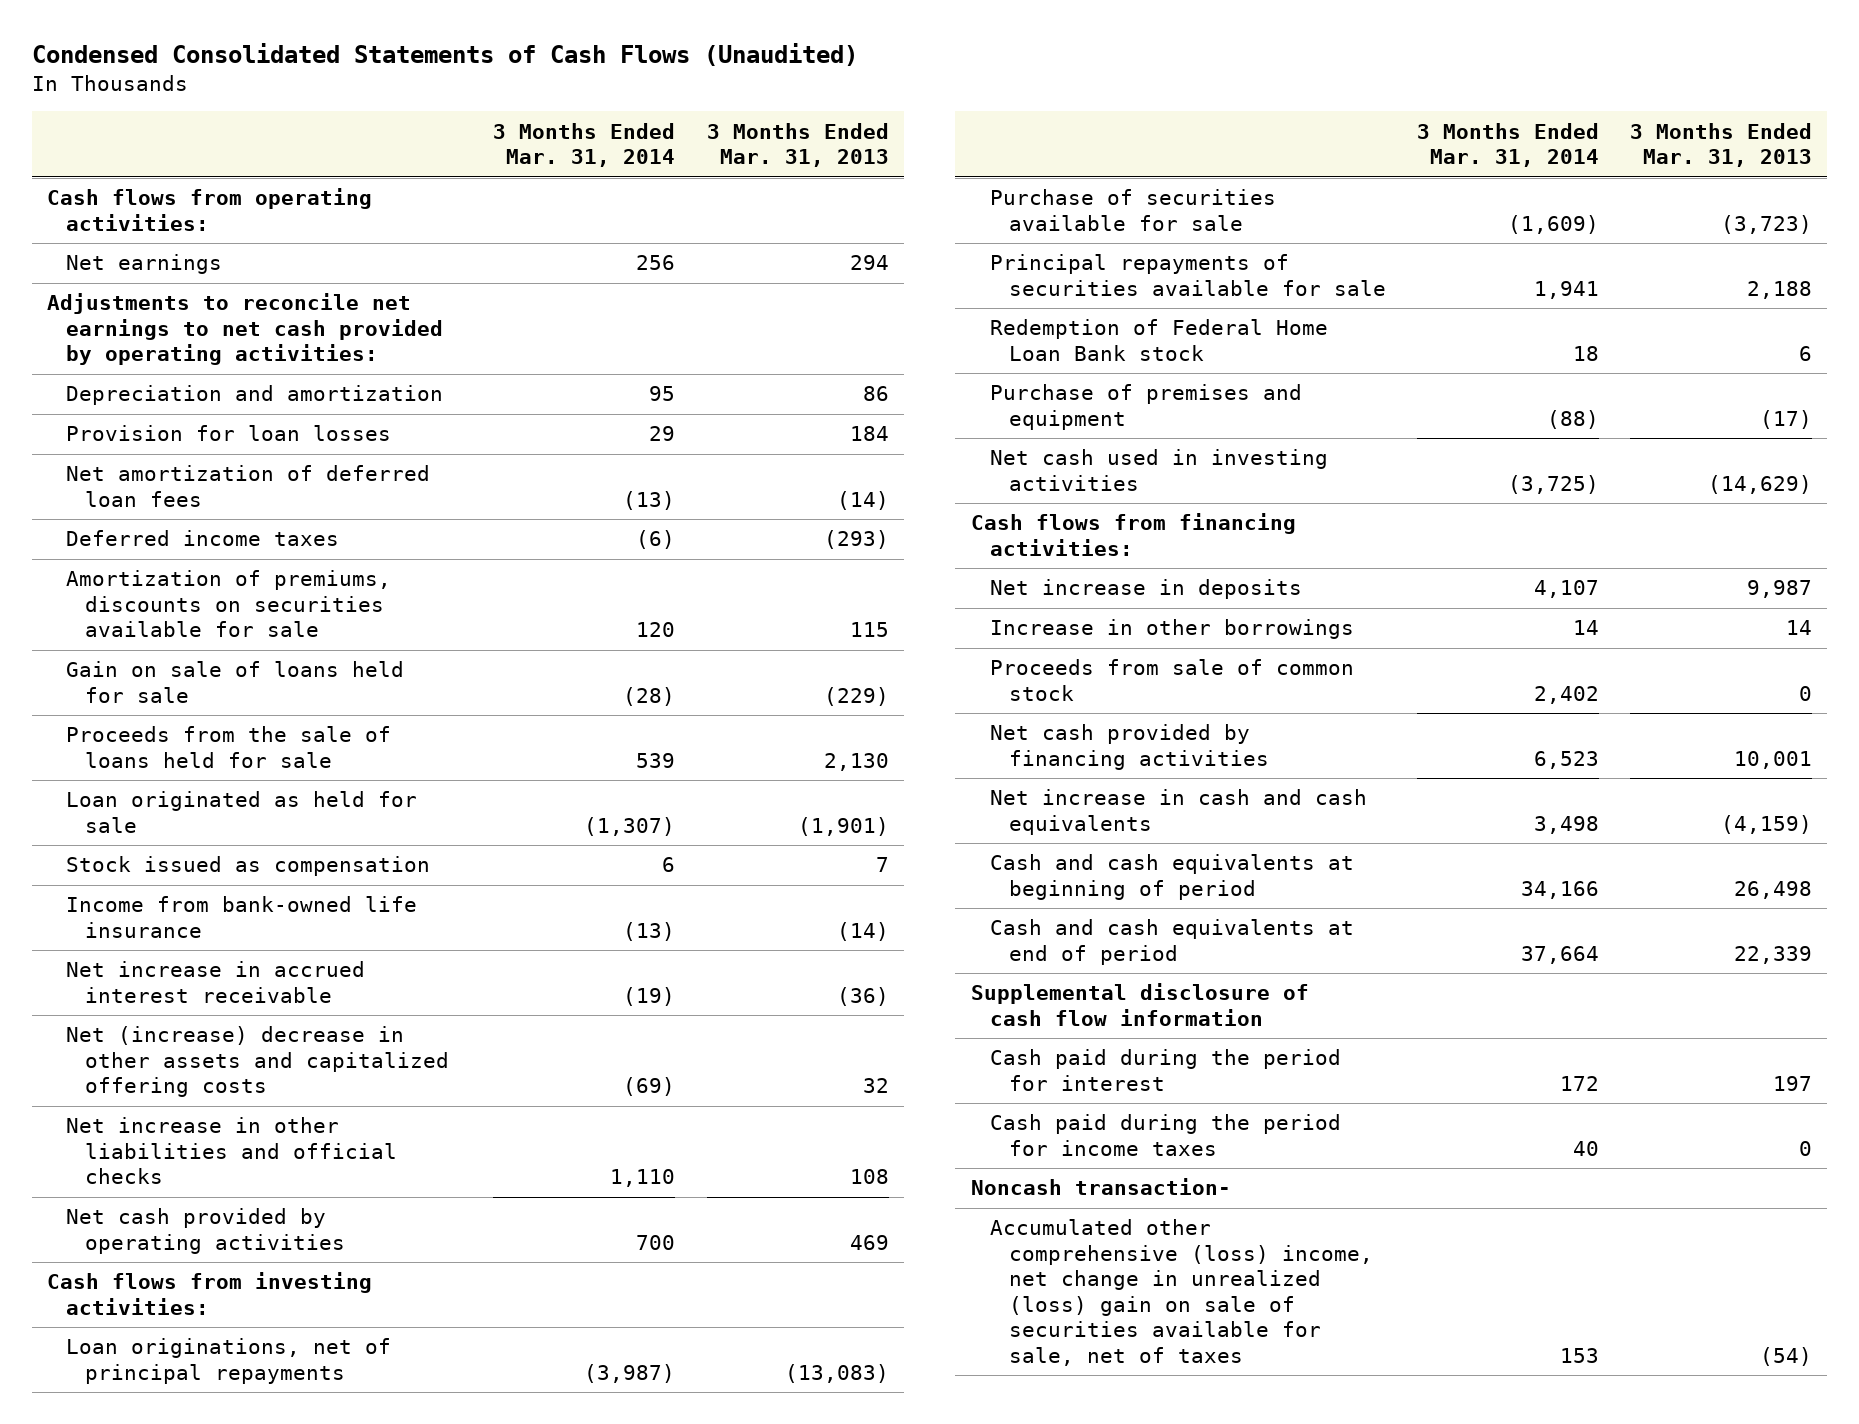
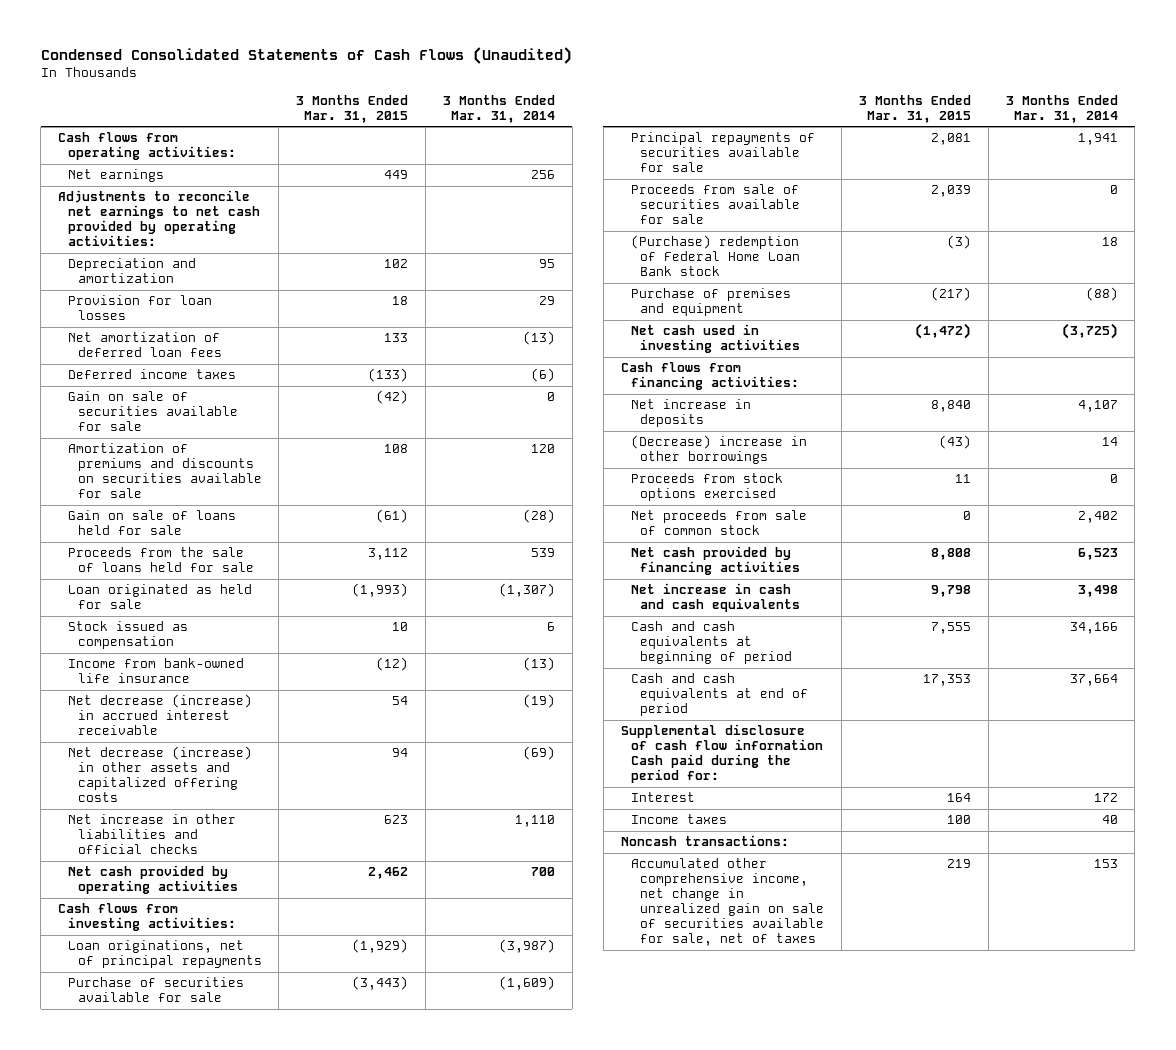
[706,122,889,168] 3 Months Ended Mar. 31, 2013 -> none
none -> [296,94,409,123] 3 Months Ended Mar. 31, 2015
none -> [67,391,238,432] Gain on sale of securities available for sale
[66,570,392,638] Amortization of premiums, discounts on securities available for sale -> [67,443,262,499] Amortization of premiums and discounts on securities available for sale
[66,961,366,1003] Net increase in accrued interest receivable -> [67,694,252,736] Net decrease (increase) in accrued interest receivable
[66,1026,450,1098] Net (increase) decrease in other assets and capitalized offering costs -> [67,746,252,803] Net decrease (increase) in other assets and capitalized offering costs
none -> [630,184,801,225] Proceeds from sale of securities available for sale
[989,319,1328,361] Redemption of Federal Home Loan Bank stock -> [630,235,801,277] (Purchase) redemption of Federal Home Loan Bank stock
[989,619,1354,640] Increase in other borrowings -> [630,435,807,465] (Decrease) increase in other borrowings
none -> [630,473,783,502] Proceeds from stock options exercised
[989,659,1354,701] Proceeds from sale of common stock -> [630,510,807,536] Net proceeds from sale of common stock
[970,983,1309,1026] Supplemental disclosure of cash flow information -> [620,724,823,784] Supplemental disclosure of cash flow information Cash paid during the period for:
[989,1049,1341,1091] Cash paid during the period for interest -> [630,792,695,803] Interest
[989,1114,1341,1156] Cash paid during the period for income taxes -> [630,814,727,825] Income taxes
[970,1178,1231,1196] Noncash transaction- -> [620,835,789,847] Noncash transactions:
[989,1219,1373,1366] Accumulated other comprehensive (loss) income, net change in unrealized (loss) gain on sale of securities available for sale, net of taxes -> [630,858,825,947] Accumulated other comprehensive income, net change in unrealized gain on sale of securities available for sale, net of taxes

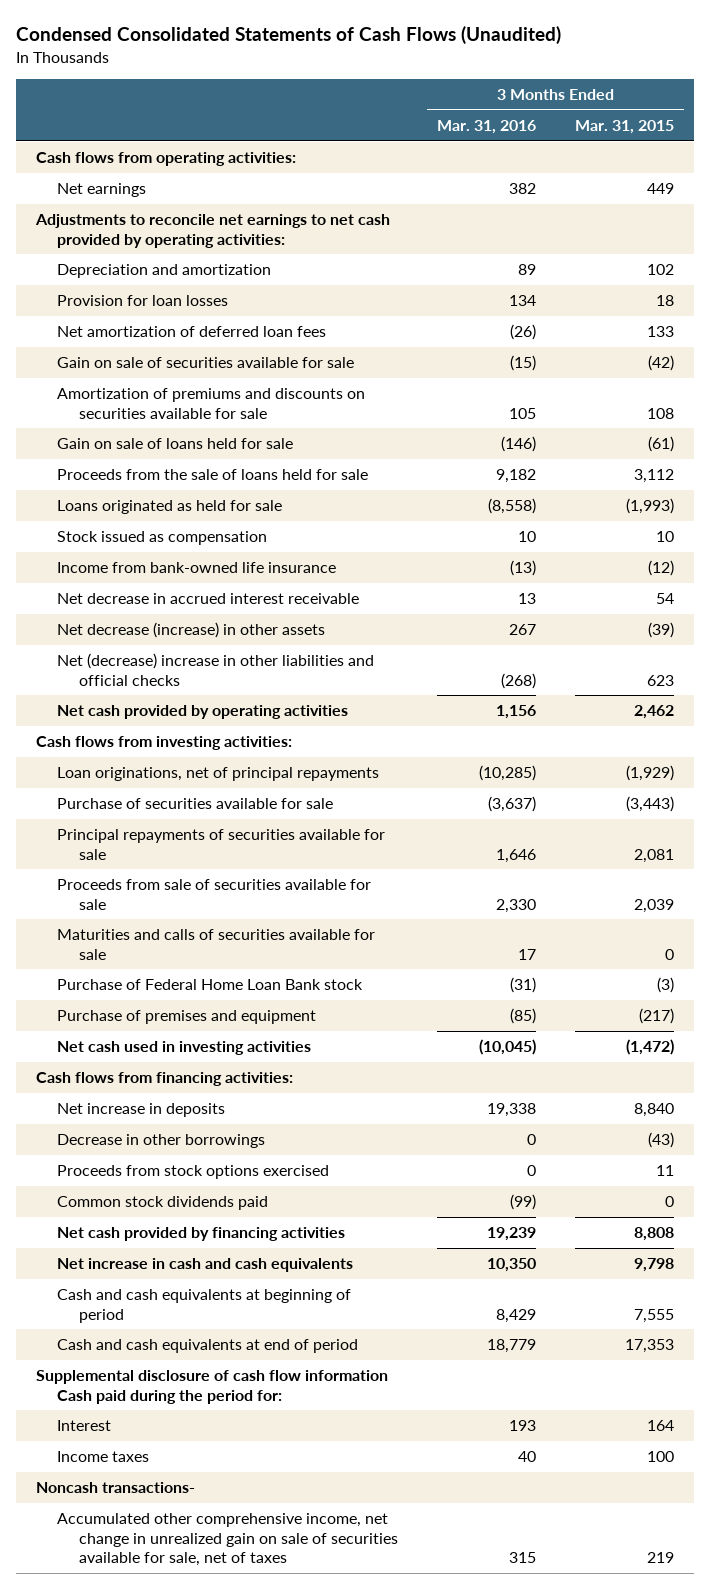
[442,94,555,123] 3 Months Ended Mar. 31, 2014 -> none
none -> [437,120,537,135] Mar. 31, 2016
[67,369,236,380] Deferred income taxes -> none
[67,584,252,610] Loan originated as held for sale -> [57,500,283,515] Loans originated as held for sale
[67,694,252,736] Net decrease (increase) in accrued interest receivable -> [57,593,360,605] Net decrease in accrued interest receivable
[67,746,252,803] Net decrease (increase) in other assets and capitalized offering costs -> [57,622,326,639] Net decrease (increase) in other assets
[392,748,409,758] 94 -> [648,622,675,639] (39)
[67,814,236,855] Net increase in other liabilities and official checks -> [57,653,375,686] Net (decrease) increase in other liabilities and official checks
none -> [57,929,376,960] Maturities and calls of securities available for sale
[630,235,801,277] (Purchase) redemption of Federal Home Loan Bank stock -> [57,979,364,991] Purchase of Federal Home Loan Bank stock
[630,435,807,465] (Decrease) increase in other borrowings -> [57,1134,266,1149] Decrease in other borrowings
[630,510,807,536] Net proceeds from sale of common stock -> none
none -> [57,1196,269,1211] Common stock dividends paid
[620,835,789,847] Noncash transactions: -> [35,1482,195,1494] Noncash transactions-

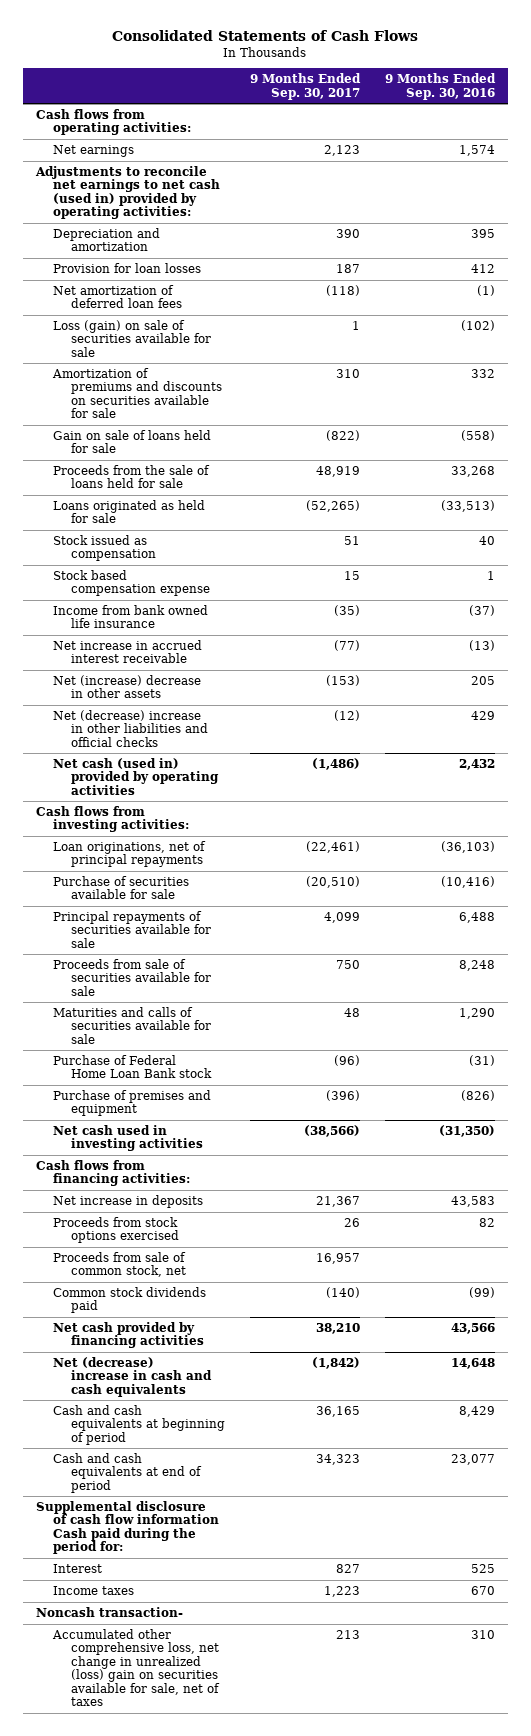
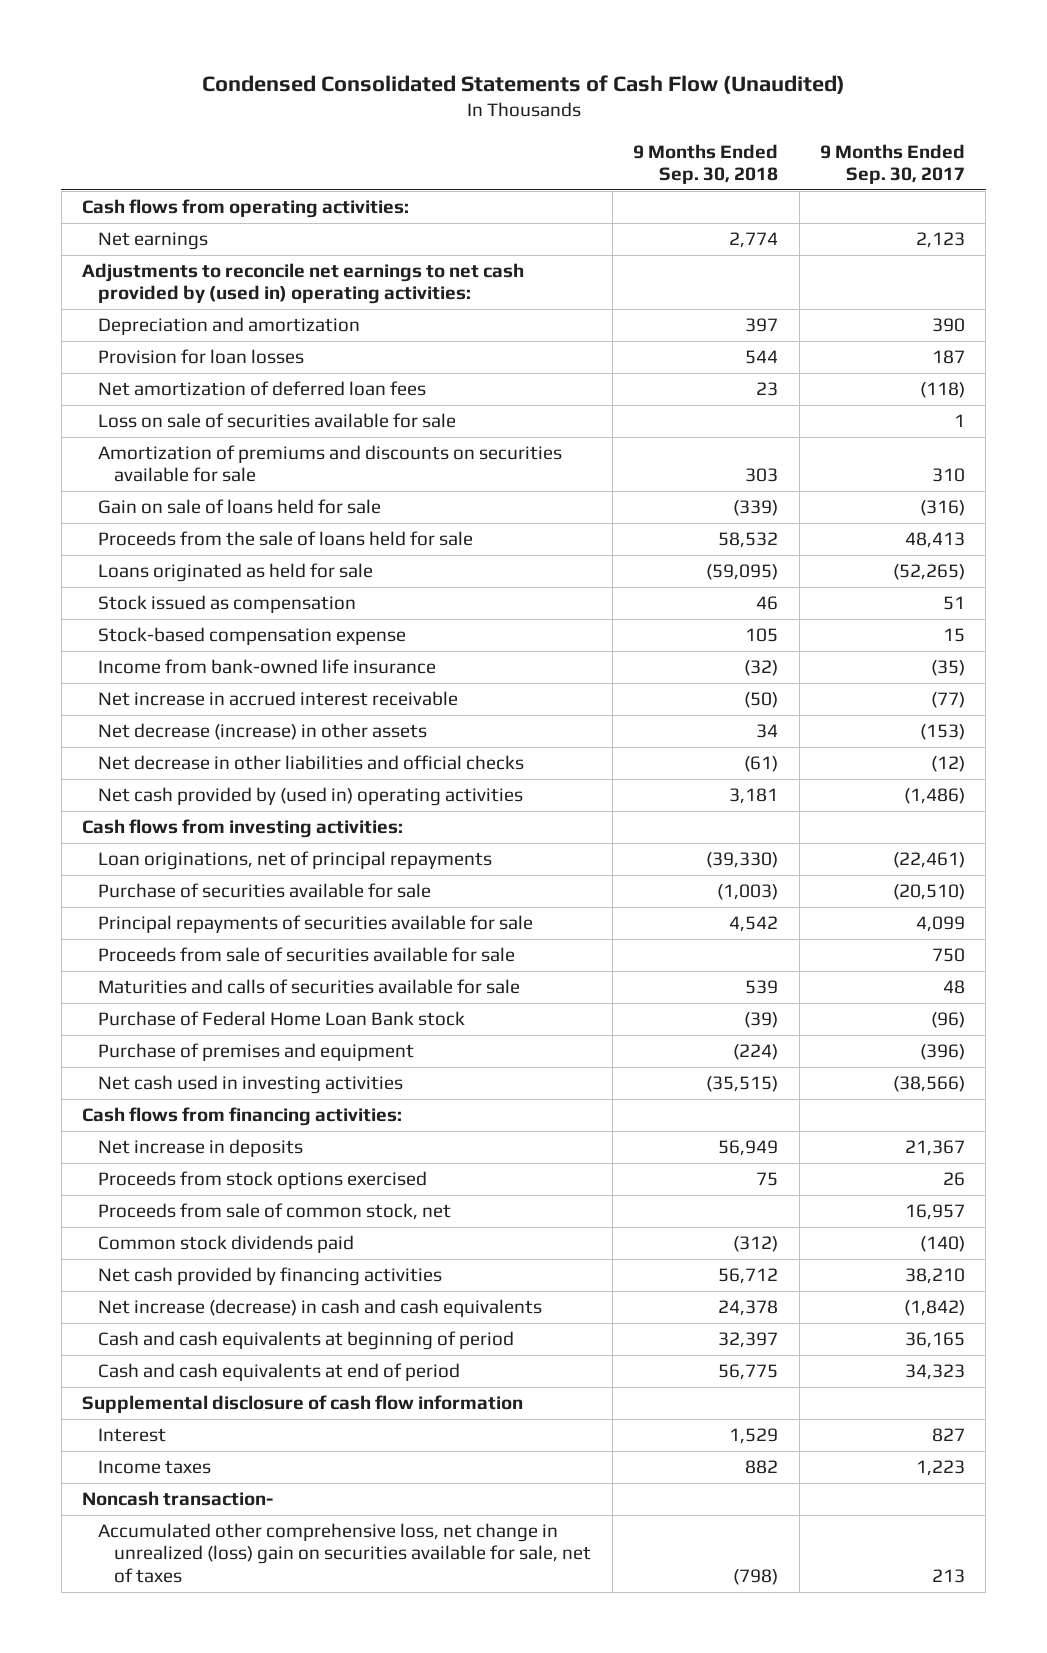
[112,30,419,42] Consolidated Statements of Cash Flows -> [201,74,845,94] Condensed Consolidated Statements of Cash Flow (Unaudited)
[385,73,497,100] 9 Months Ended Sep. 30, 2016 -> none
none -> [633,143,779,184] 9 Months Ended Sep. 30, 2018
[34,166,221,220] Adjustments to reconcile net earnings to net cash (used in) provided by operating activities: -> [82,263,525,305] Adjustments to reconcile net earnings to net cash provided by (used in) operating activities:
[53,320,212,357] Loss (gain) on sale of securities available for sale -> [98,413,457,429] Loss on sale of securities available for sale
[326,430,361,442] (822) -> [920,500,966,517] (316)
[316,466,361,478] 48,919 -> [905,532,966,549] 48,413
[53,570,211,597] Stock based compensation expense -> [98,627,407,646] Stock-based compensation expense
[53,605,209,629] Income from bank owned life insurance -> [98,659,437,675] Income from bank-owned life insurance
[53,675,202,699] Net (increase) decrease in other assets -> [98,723,428,741] Net decrease (increase) in other assets
[53,710,209,747] Net (decrease) increase in other liabilities and official checks -> [98,755,525,771] Net decrease in other liabilities and official checks
[53,758,220,795] Net cash (used in) provided by operating activities -> [98,787,524,807] Net cash provided by (used in) operating activities
[53,1357,213,1397] Net (decrease) increase in cash and cash equivalents -> [98,1299,543,1318] Net increase (decrease) in cash and cash equivalents
[35,1501,220,1555] Supplemental disclosure of cash flow information Cash paid during the period for: -> [82,1395,524,1414] Supplemental disclosure of cash flow information

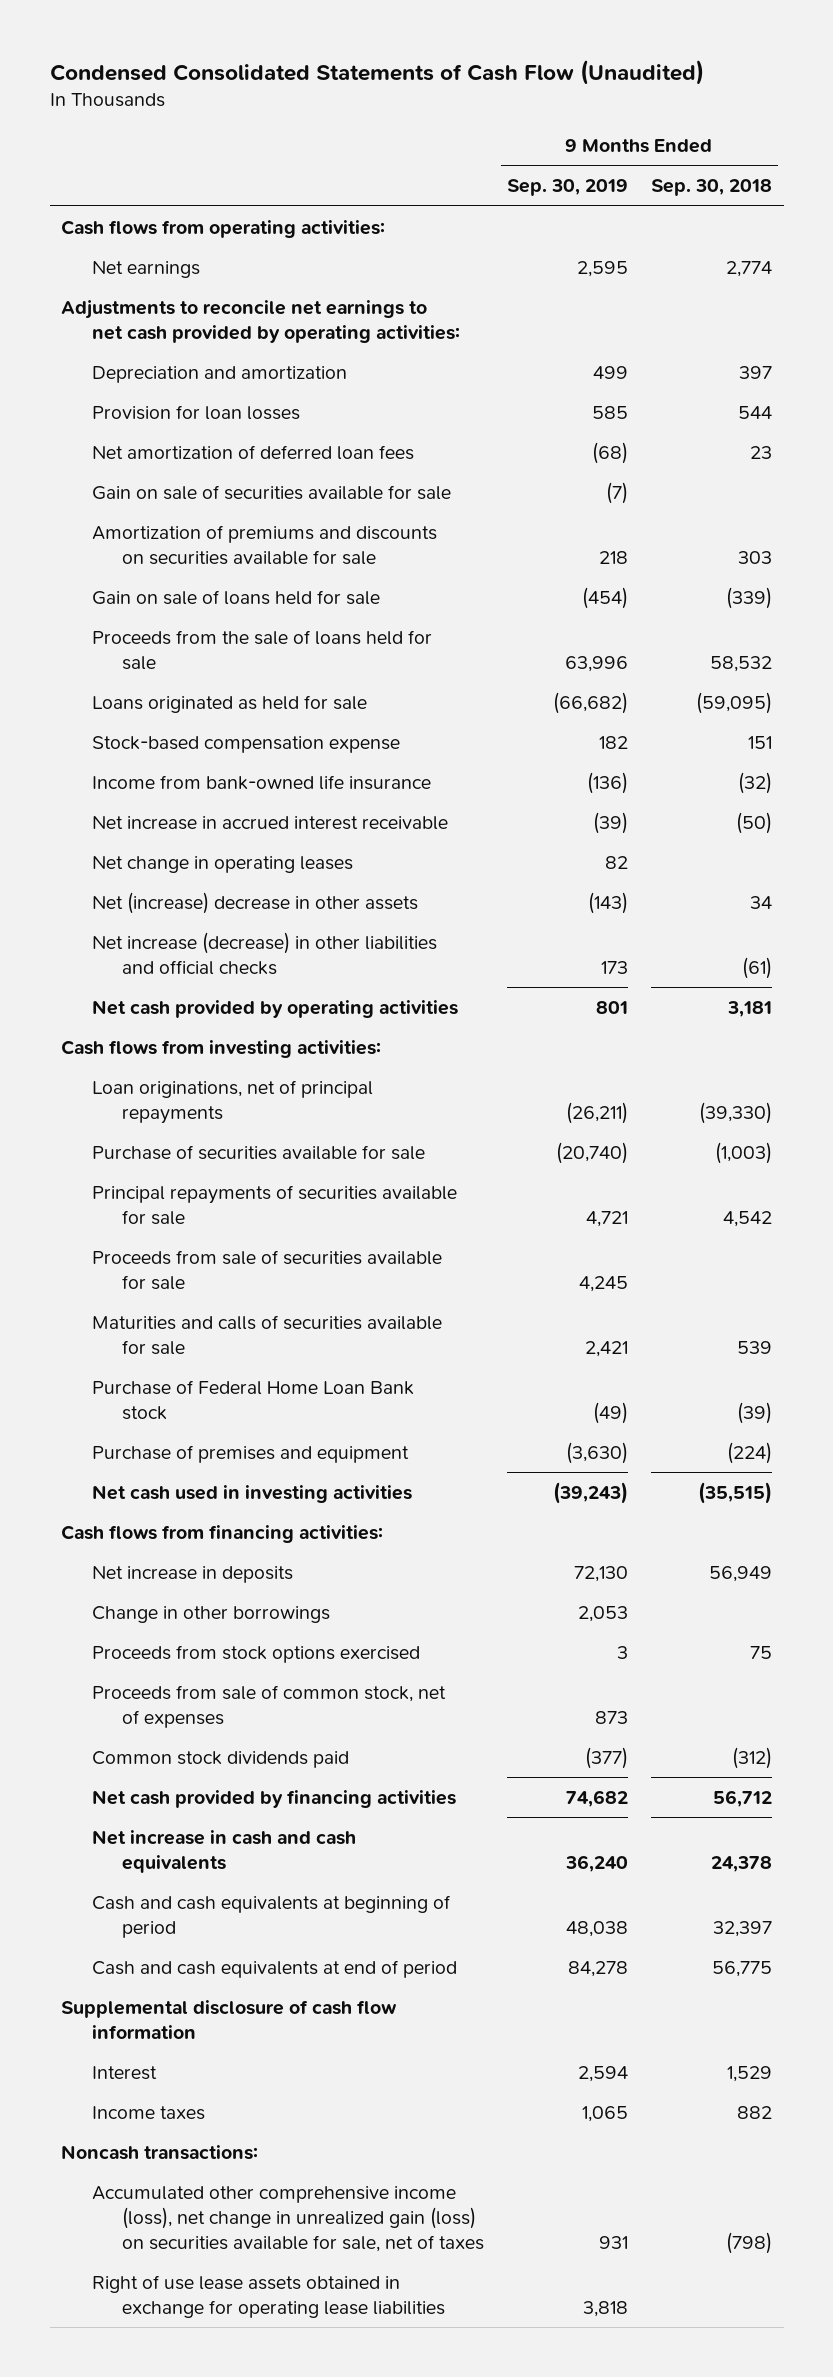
[820,143,966,184] 9 Months Ended Sep. 30, 2017 -> none
none -> [506,179,628,197] Sep. 30, 2019
[82,263,525,305] Adjustments to reconcile net earnings to net cash provided by (used in) operating activities: -> [61,299,460,343] Adjustments to reconcile net earnings to net cash provided by operating activities:
[98,413,457,429] Loss on sale of securities available for sale -> [91,484,451,500] Gain on sale of securities available for sale
[98,595,357,614] Stock issued as compensation -> none
[745,628,779,643] 105 -> [748,735,773,749] 151
none -> [91,855,353,873] Net change in operating leases
[98,723,428,741] Net decrease (increase) in other assets -> [91,891,418,914] Net (increase) decrease in other assets
[98,755,525,771] Net decrease in other liabilities and official checks -> [91,931,437,975] Net increase (decrease) in other liabilities and official checks
[98,787,524,807] Net cash provided by (used in) operating activities -> [91,999,458,1018] Net cash provided by operating activities
none -> [91,1605,330,1623] Change in other borrowings
[98,1203,452,1221] Proceeds from sale of common stock, net -> [91,1684,446,1728] Proceeds from sale of common stock, net of expenses
[98,1299,543,1318] Net increase (decrease) in cash and cash equivalents -> [91,1829,356,1873] Net increase in cash and cash equivalents
[82,1491,274,1507] Noncash transaction- -> [61,2144,259,2160] Noncash transactions:
[98,1523,592,1583] Accumulated other comprehensive loss, net change in unrealized (loss) gain on securities available for sale, net of taxes -> [91,2185,484,2252] Accumulated other comprehensive income (loss), net change in unrealized gain (loss) on securities available for sale, net of taxes
none -> [91,2274,445,2318] Right of use lease assets obtained in exchange for operating lease liabilities

